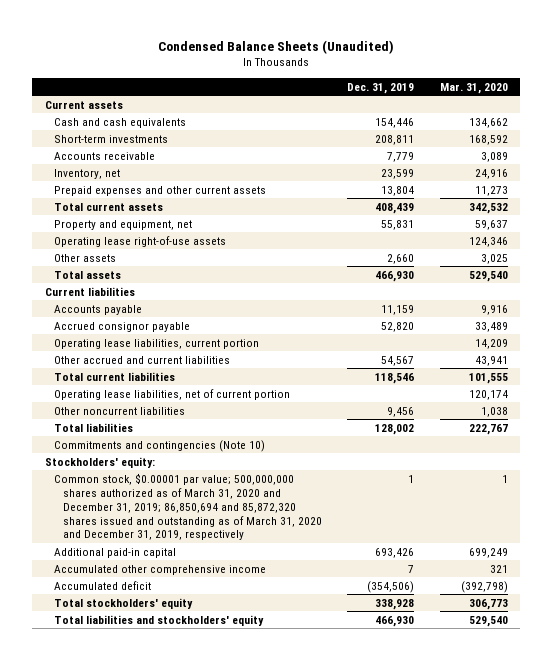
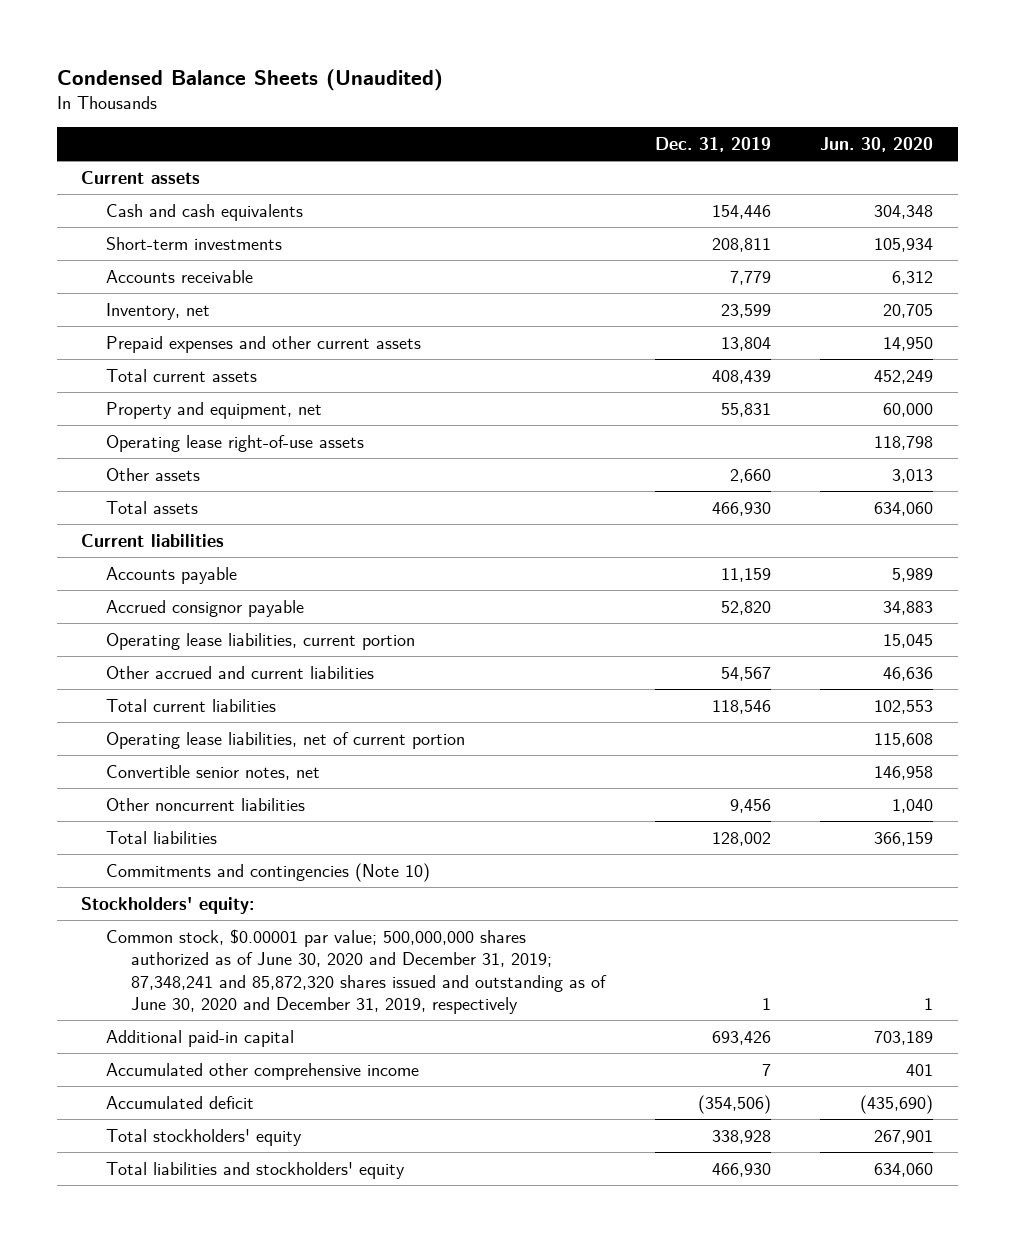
[439,82,508,94] Mar. 31, 2020 -> none
none -> [820,136,934,152] Jun. 30, 2020
none -> [106,764,321,780] Convertible senior notes, net
[53,472,322,541] Common stock, $0.00001 par value; 500,000,000 shares authorized as of March 31, 2020 and December 31, 2019; 86,850,694 and 85,872,320 shares issued and outstanding as of March 31, 2020 and December 31, 2019, respectively -> [106,928,608,1014] Common stock, $0.00001 par value; 500,000,000 shares authorized as of June 30, 2020 and December 31, 2019; 87,348,241 and 85,872,320 shares issued and outstanding as of June 30, 2020 and December 31, 2019, respectively

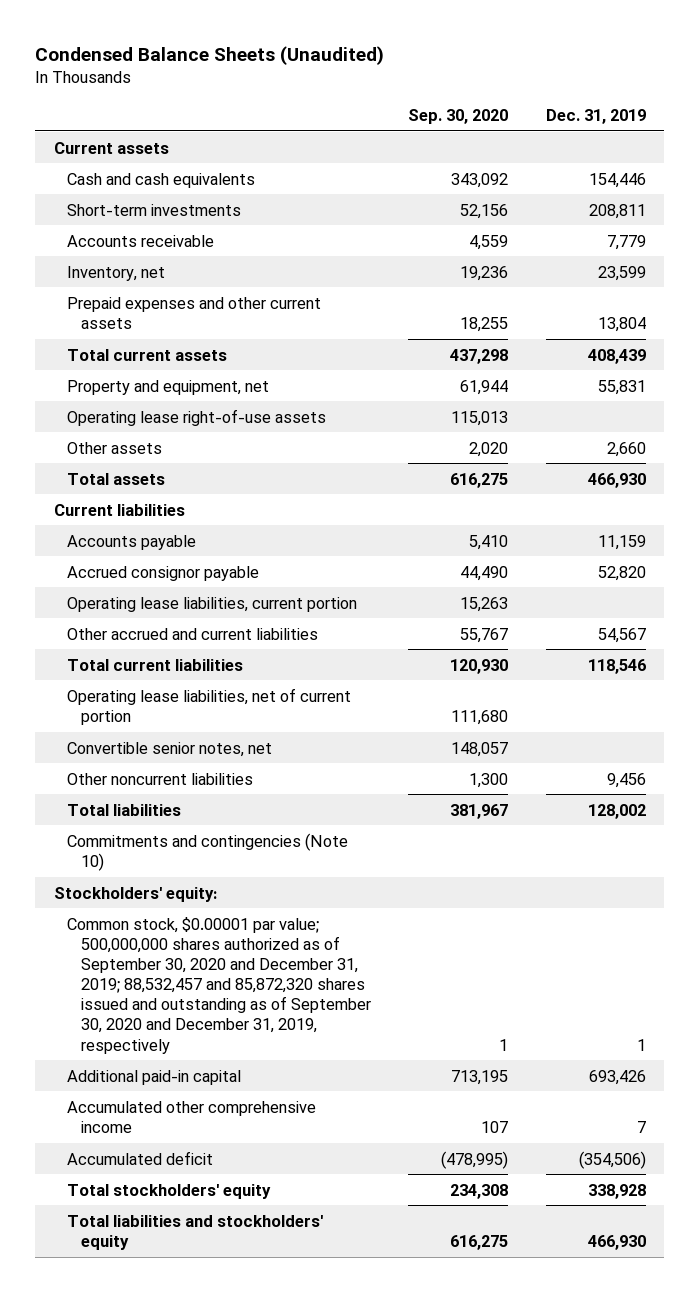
[820,136,934,152] Jun. 30, 2020 -> none
none -> [408,108,509,124] Sep. 30, 2020
[106,928,608,1014] Common stock, $0.00001 par value; 500,000,000 shares authorized as of June 30, 2020 and December 31, 2019; 87,348,241 and 85,872,320 shares issued and outstanding as of June 30, 2020 and December 31, 2019, respectively -> [67,916,371,1054] Common stock, $0.00001 par value; 500,000,000 shares authorized as of September 30, 2020 and December 31, 2019; 88,532,457 and 85,872,320 shares issued and outstanding as of September 30, 2020 and December 31, 2019, respectively

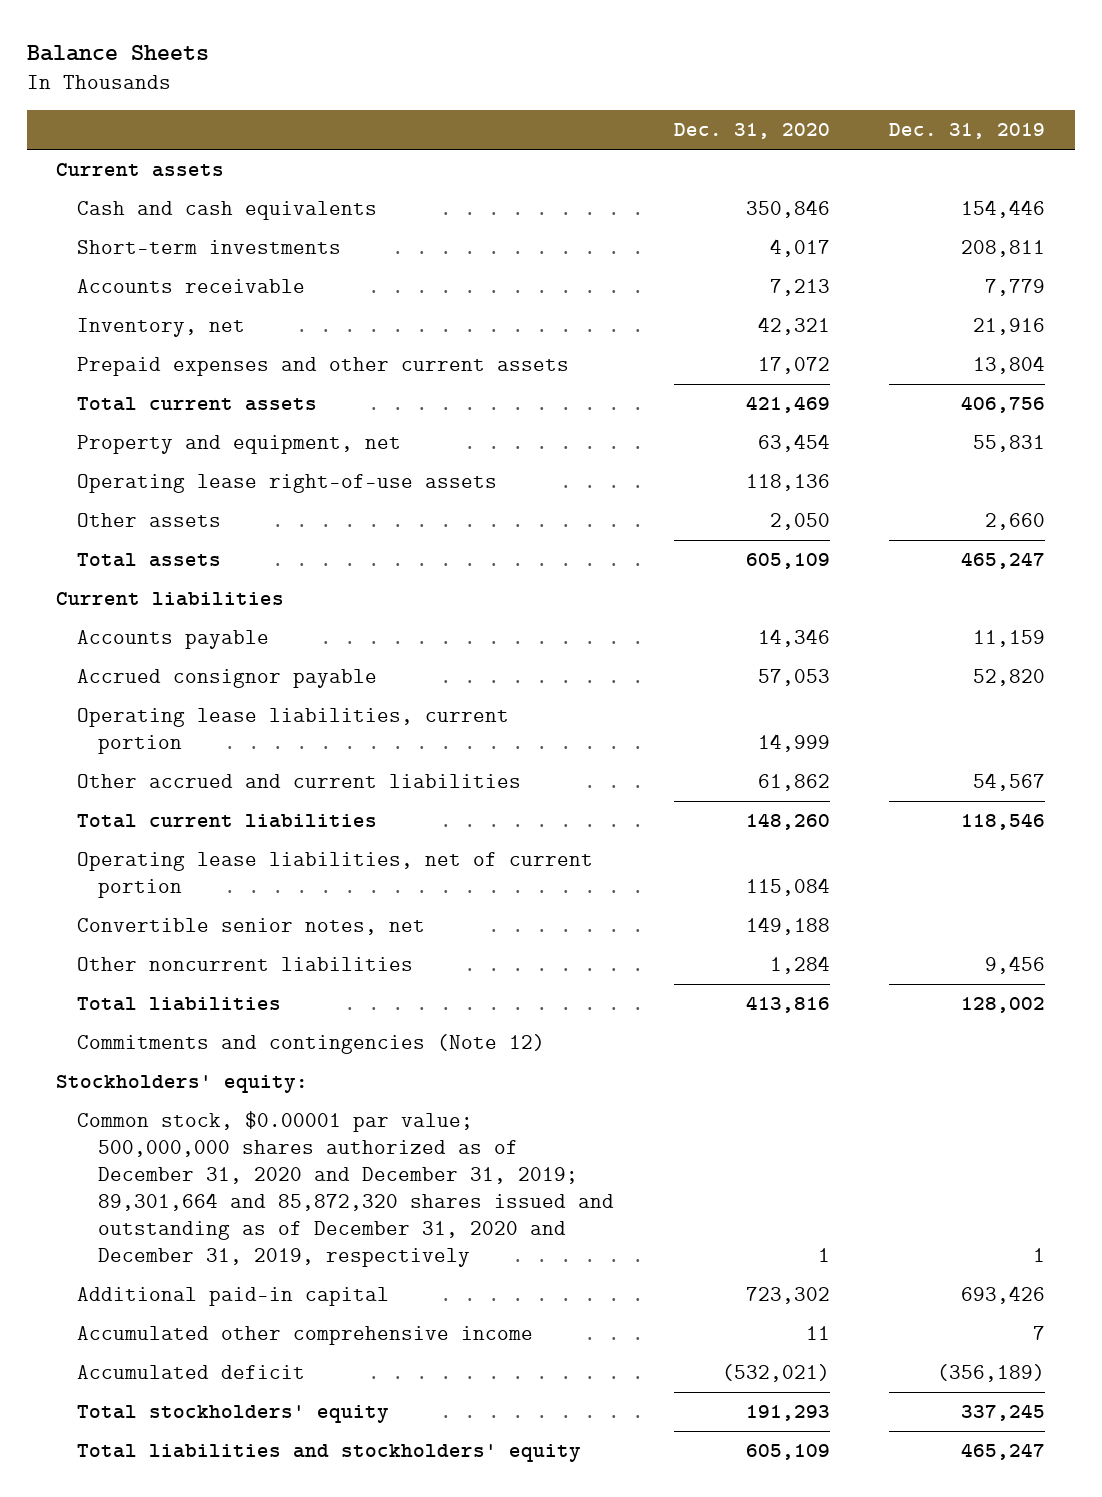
[35,45,385,65] Condensed Balance Sheets (Unaudited) -> [26,44,209,61] Balance Sheets
[408,108,509,124] Sep. 30, 2020 -> none
none -> [673,123,830,140] Dec. 31, 2020
[597,265,646,281] 23,599 -> [973,317,1046,335] 21,916
[587,348,646,364] 408,439 -> [961,395,1046,413] 406,756
[587,472,646,488] 466,930 -> [961,551,1046,569] 465,247
[67,832,349,871] Commitments and contingencies (Note 10) -> [77,1033,546,1054] Commitments and contingencies (Note 12)
[67,916,371,1054] Common stock, $0.00001 par value; 500,000,000 shares authorized as of September 30, 2020 and December 31, 2019; 88,532,457 and 85,872,320 shares issued and outstanding as of September 30, 2020 and December 31, 2019, respectively -> [77,1110,615,1268] Common stock, $0.00001 par value; 500,000,000 shares authorized as of December 31, 2020 and December 31, 2019; 89,301,664 and 85,872,320 shares issued and outstanding as of December 31, 2020 and December 31, 2019, respectively
[578,1150,646,1169] (354,506) -> [937,1363,1046,1382] (356,189)
[587,1183,646,1199] 338,928 -> [961,1403,1046,1421] 337,245
[587,1234,646,1250] 466,930 -> [961,1442,1046,1460] 465,247

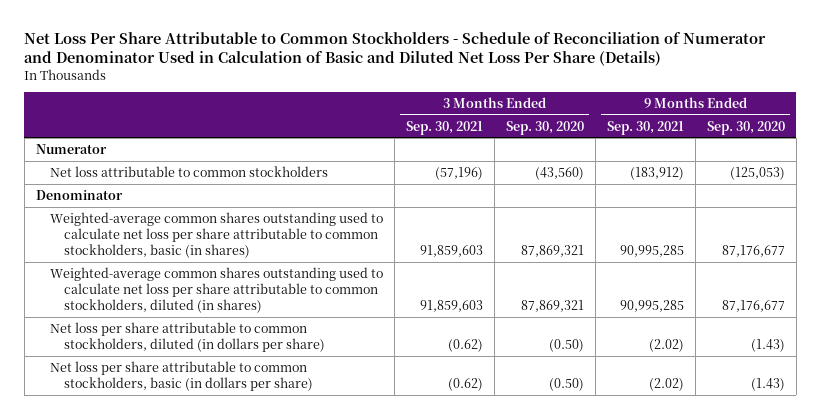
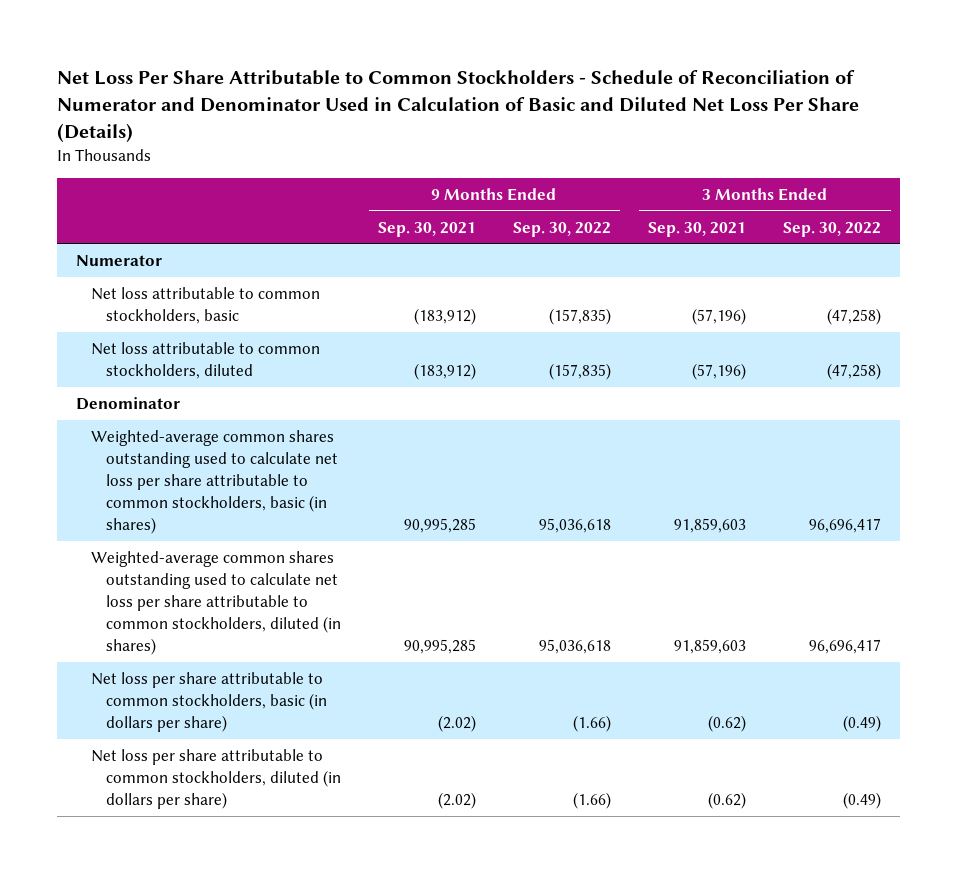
[505,120,584,135] Sep. 30, 2020 -> none
[706,120,785,135] Sep. 30, 2020 -> none
none -> [512,221,611,237] Sep. 30, 2022
none -> [783,221,882,237] Sep. 30, 2022
[49,165,328,177] Net loss attributable to common stockholders -> [90,286,320,325] Net loss attributable to common stockholders, basic
none -> [90,341,320,380] Net loss attributable to common stockholders, diluted
[49,321,325,352] Net loss per share attributable to common stockholders, diluted (in dollars per share) -> [90,748,341,810] Net loss per share attributable to common stockholders, diluted (in dollars per share)

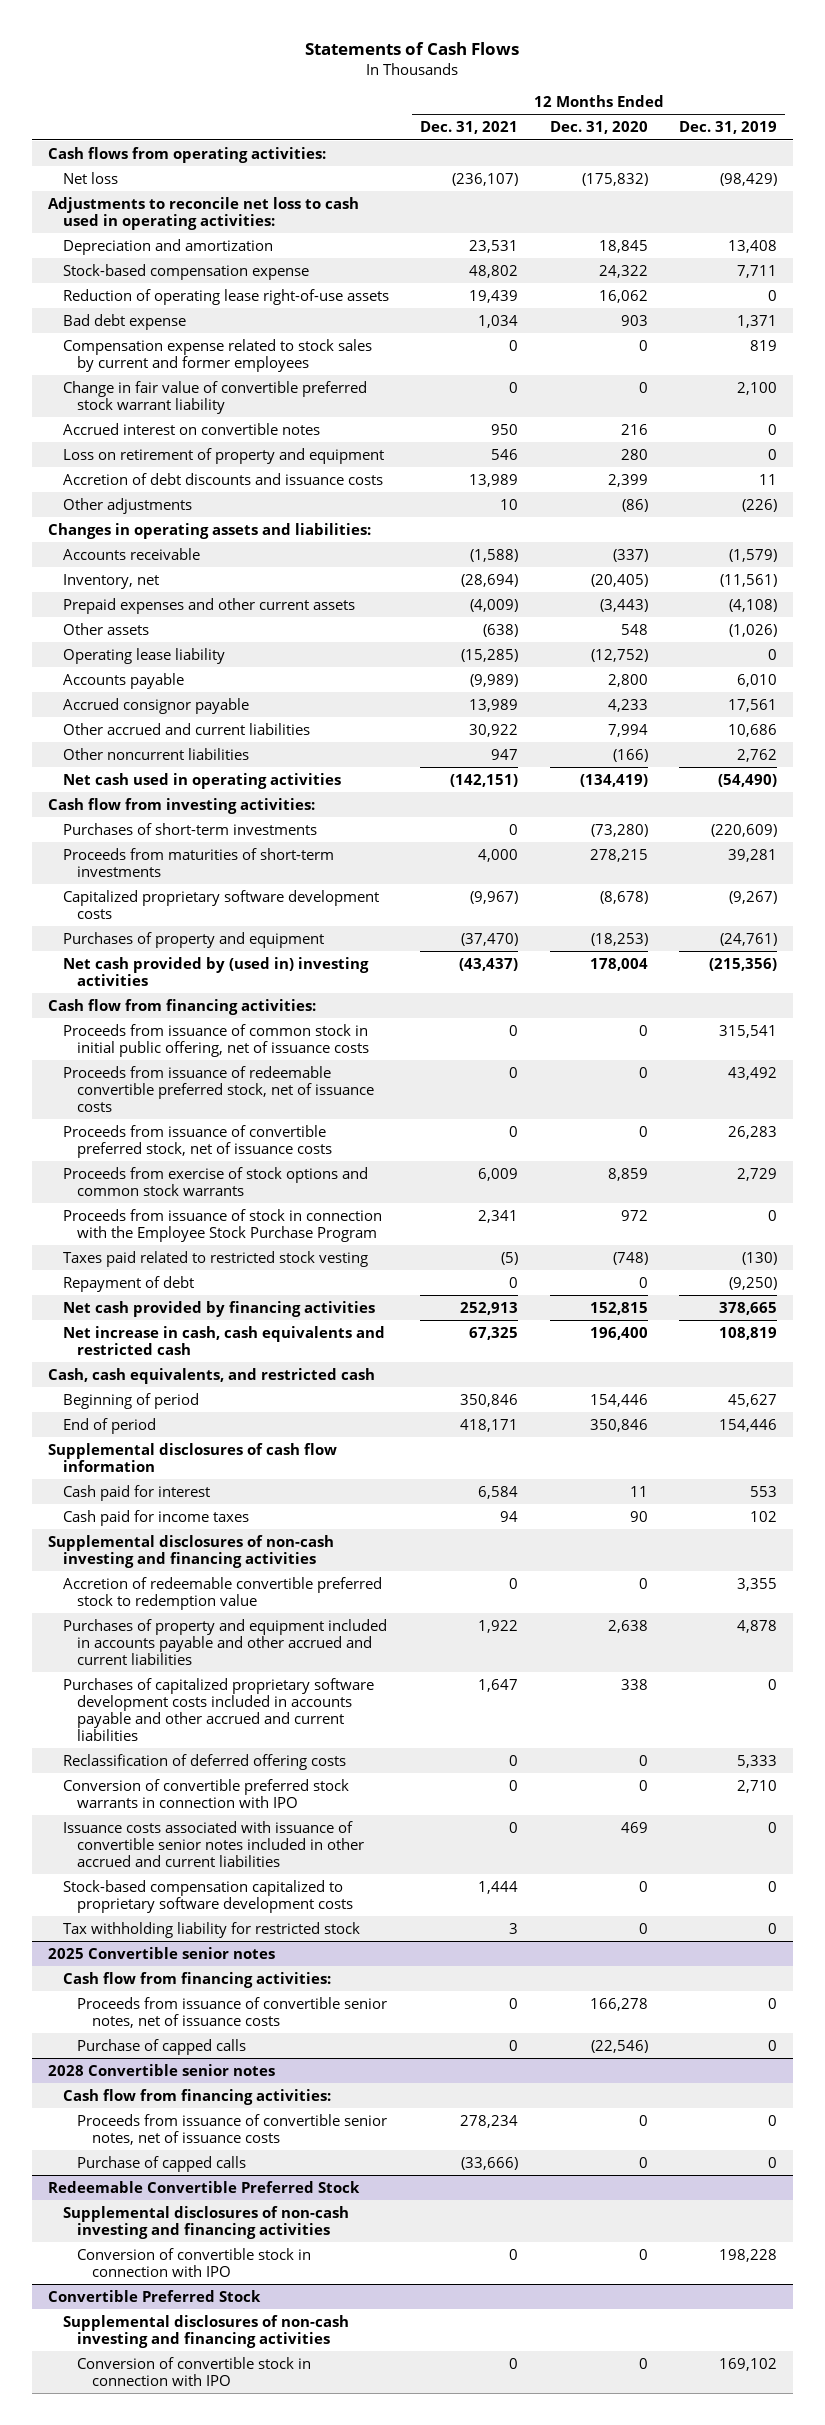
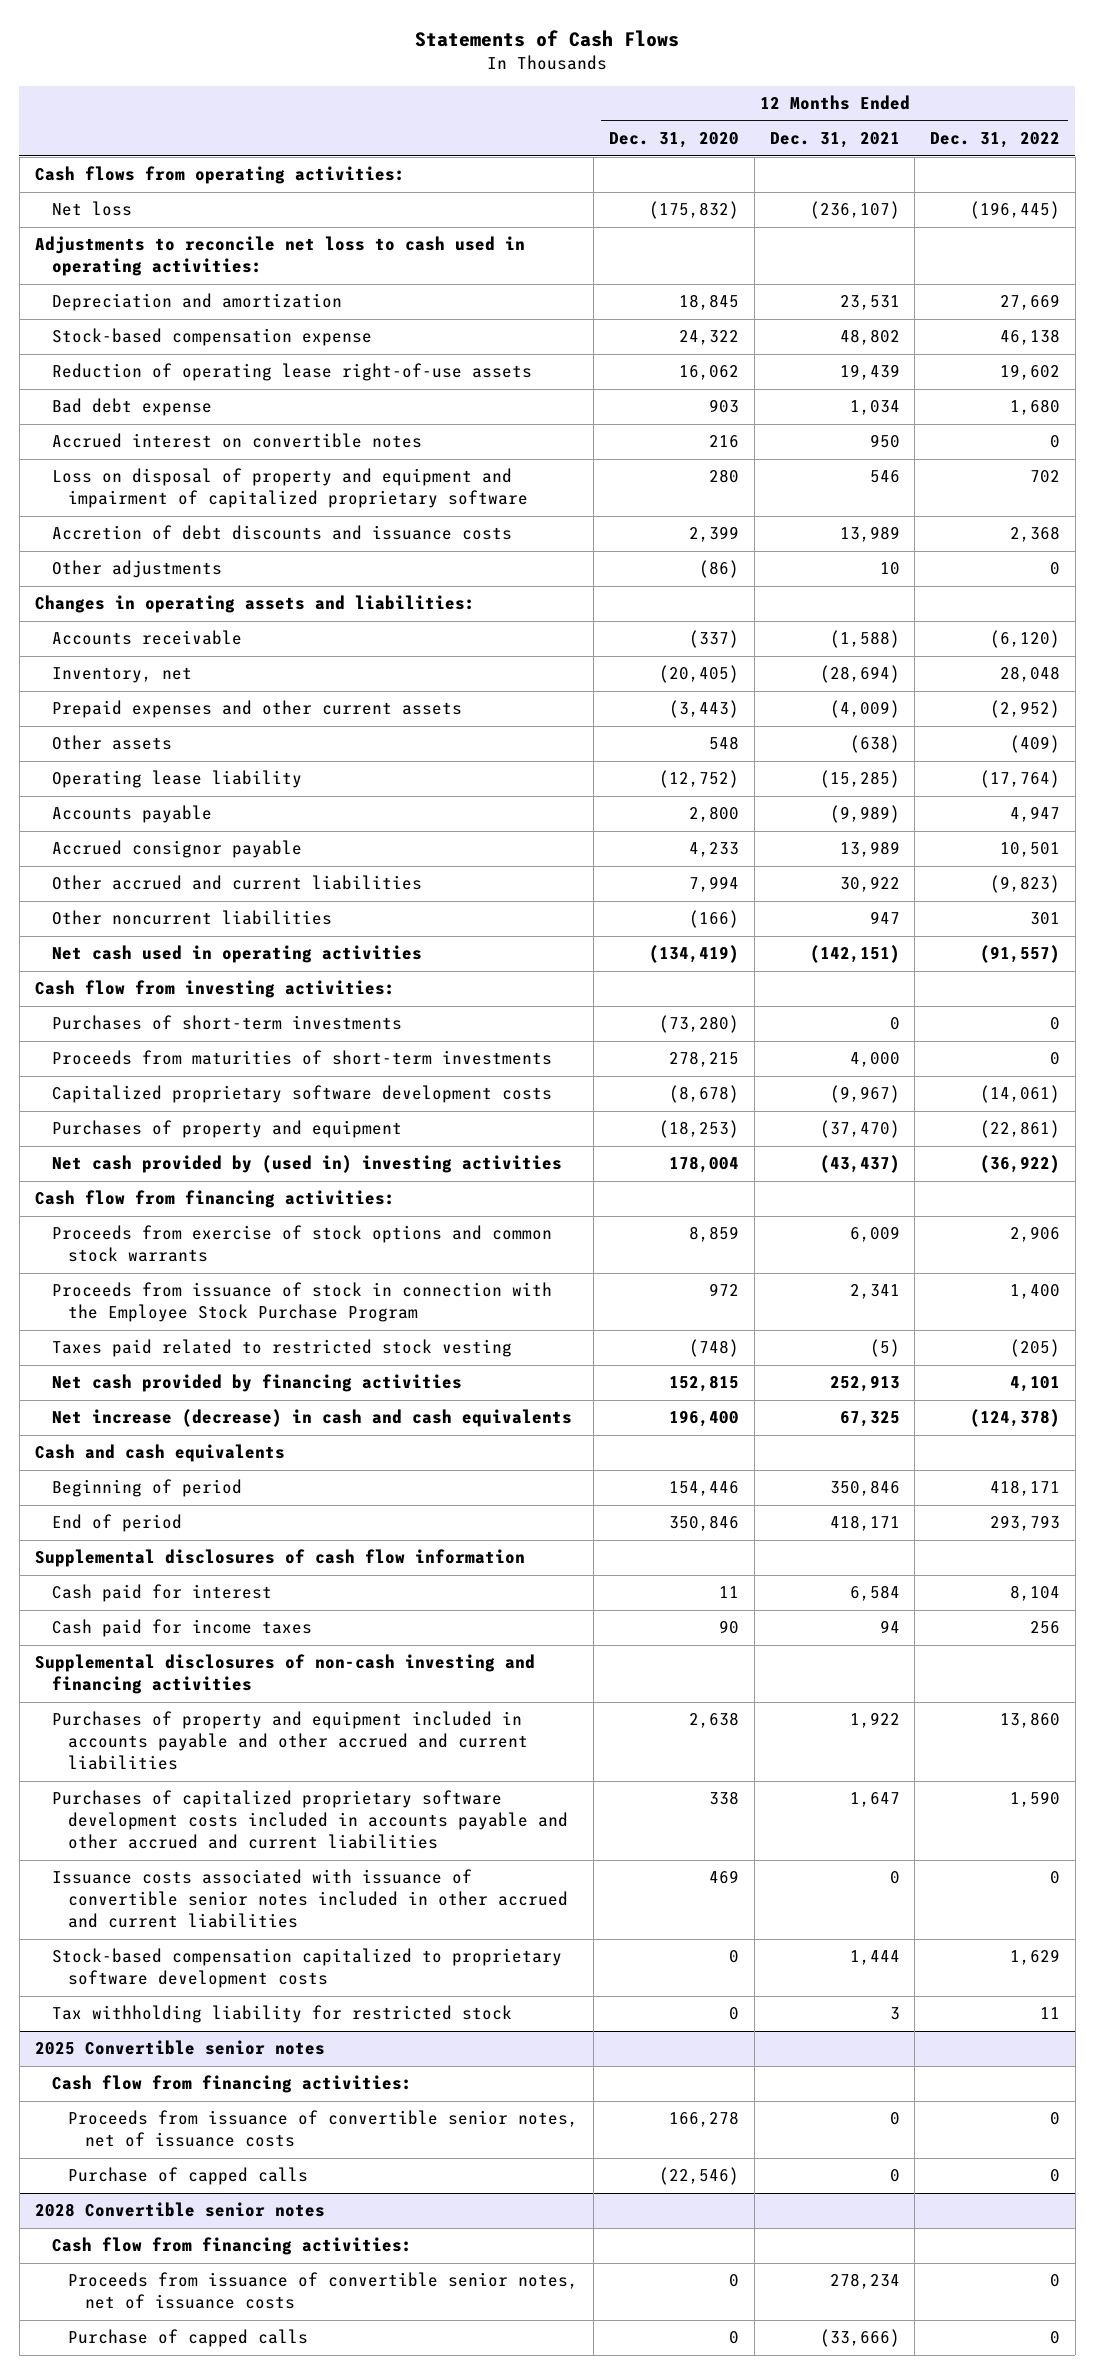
[679,121,778,135] Dec. 31, 2019 -> none
none -> [930,132,1061,149] Dec. 31, 2022
[62,338,372,372] Compensation expense related to stock sales by current and former employees -> none
[62,380,367,414] Change in fair value of convertible preferred stock warrant liability -> none
[62,447,384,464] Loss on retirement of property and equipment -> [51,468,529,509] Loss on disposal of property and equipment and impairment of capitalized proprietary software
[62,1023,370,1057] Proceeds from issuance of common stock in initial public offering, net of issuance costs -> none
[62,1065,375,1112] Proceeds from issuance of redeemable convertible preferred stock, net of issuance costs -> none
[62,1124,333,1158] Proceeds from issuance of convertible preferred stock, net of issuance costs -> none
[62,1275,194,1292] Repayment of debt -> none
[62,1325,385,1355] Net increase in cash, cash equivalents and restricted cash -> [51,1409,572,1428] Net increase (decrease) in cash and cash equivalents
[47,1367,375,1384] Cash, cash equivalents, and restricted cash -> [34,1444,285,1463] Cash and cash equivalents
[62,1576,382,1610] Accretion of redeemable convertible preferred stock to redemption value -> none
[62,1753,346,1770] Reclassification of deferred offering costs -> none
[62,1778,349,1808] Conversion of convertible preferred stock warrants in connection with IPO -> none
[47,2180,360,2193] Redeemable Convertible Preferred Stock -> none
[62,2205,349,2239] Supplemental disclosures of non-cash investing and financing activities -> none
[77,2247,312,2277] Conversion of convertible stock in connection with IPO -> none
[47,2289,261,2302] Convertible Preferred Stock -> none
[62,2314,349,2348] Supplemental disclosures of non-cash investing and financing activities -> none
[77,2356,312,2386] Conversion of convertible stock in connection with IPO -> none

